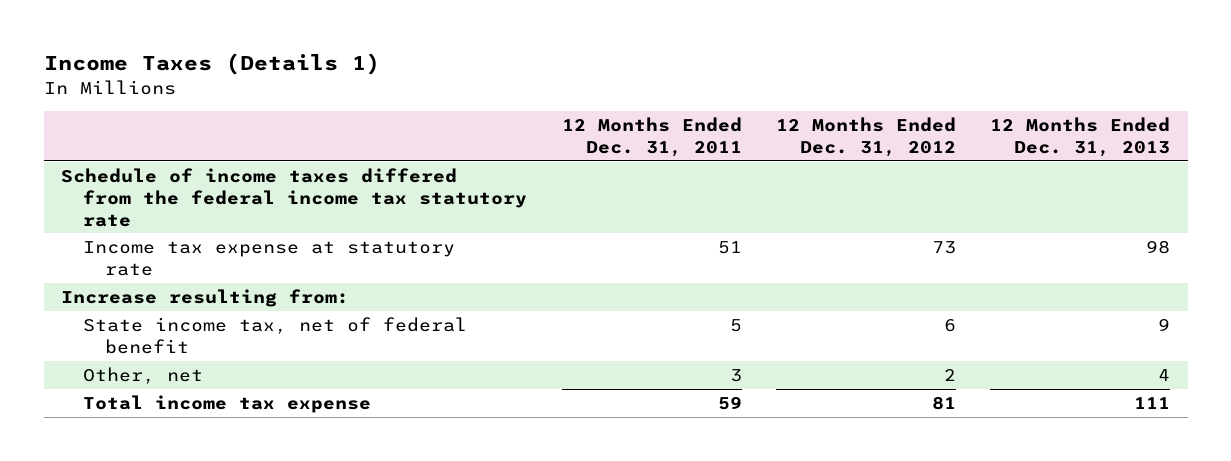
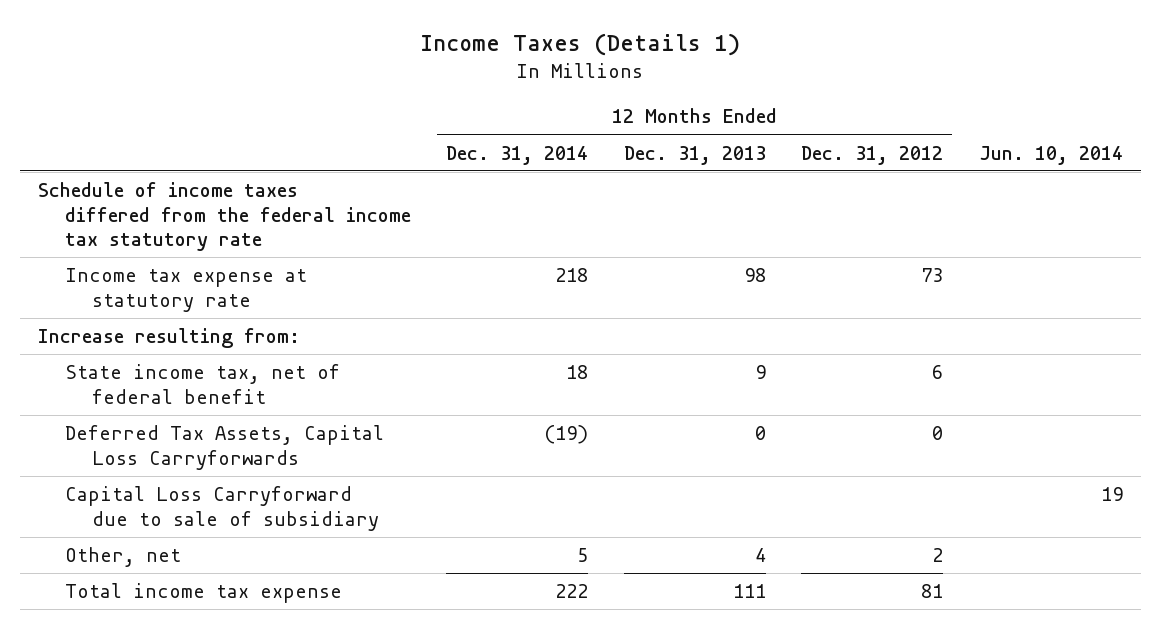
[561,116,742,157] 12 Months Ended Dec. 31, 2011 -> none
none -> [446,145,589,165] Dec. 31, 2014
none -> [979,145,1124,165] Jun. 10, 2014
none -> [64,425,384,470] Deferred Tax Assets, Capital Loss Carryforwards
none -> [64,486,379,531] Capital Loss Carryforward due to sale of subsidiary

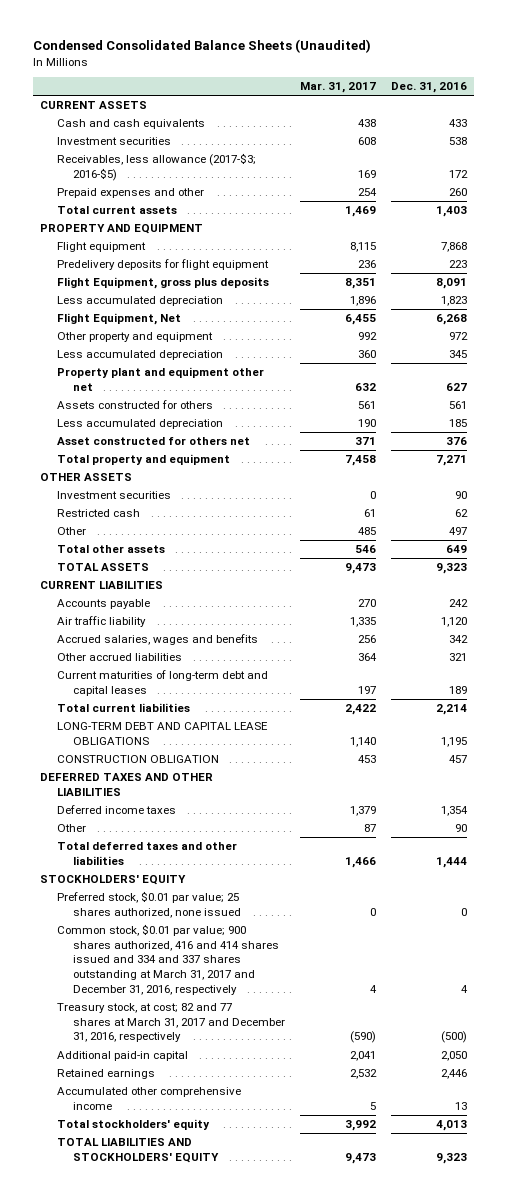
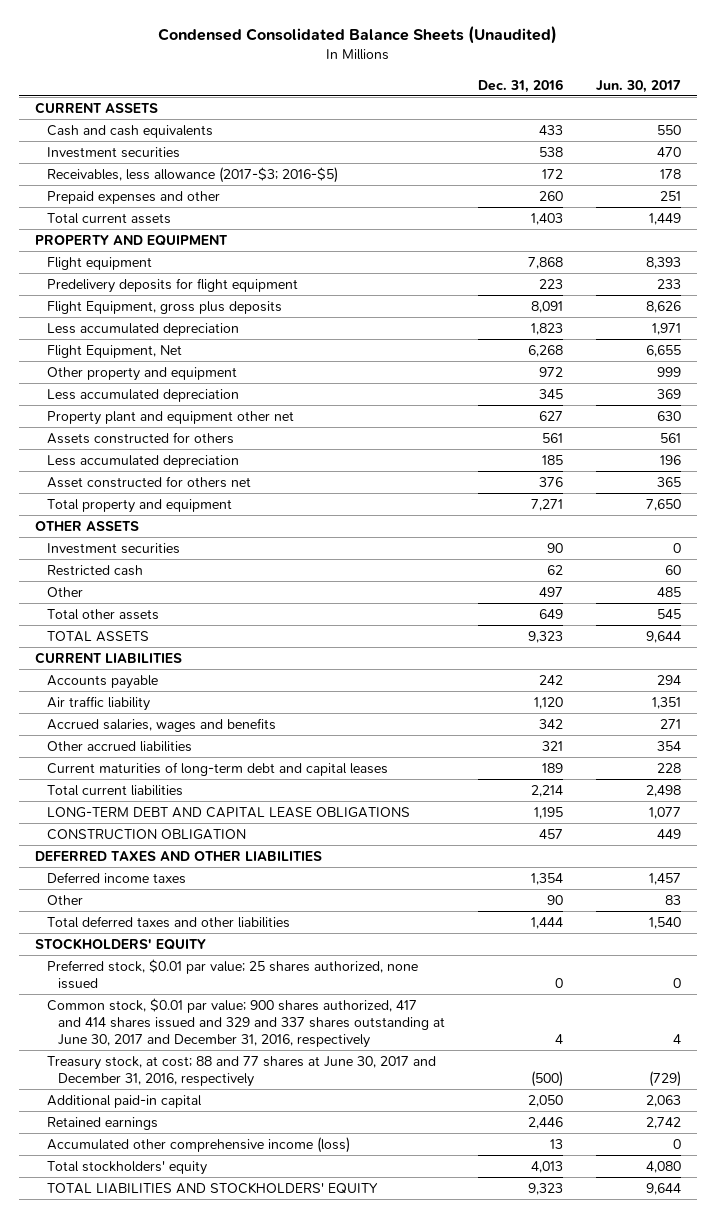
[299,82,376,94] Mar. 31, 2017 -> none
none -> [595,79,681,93] Jun. 30, 2017
[56,924,279,995] Common stock, $0.01 par value; 900 shares authorized, 416 and 414 shares issued and 334 and 337 shares outstanding at March 31, 2017 and December 31, 2016, respectively -> [46,997,446,1048] Common stock, $0.01 par value; 900 shares authorized, 417 and 414 shares issued and 329 and 337 shares outstanding at June 30, 2017 and December 31, 2016, respectively
[56,1003,285,1043] Treasury stock, at cost; 82 and 77 shares at March 31, 2017 and December 31, 2016, respectively -> [46,1055,436,1087] Treasury stock, at cost; 88 and 77 shares at June 30, 2017 and December 31, 2016, respectively
[56,1087,241,1110] Accumulated other comprehensive income -> [46,1136,350,1153] Accumulated other comprehensive income (loss)

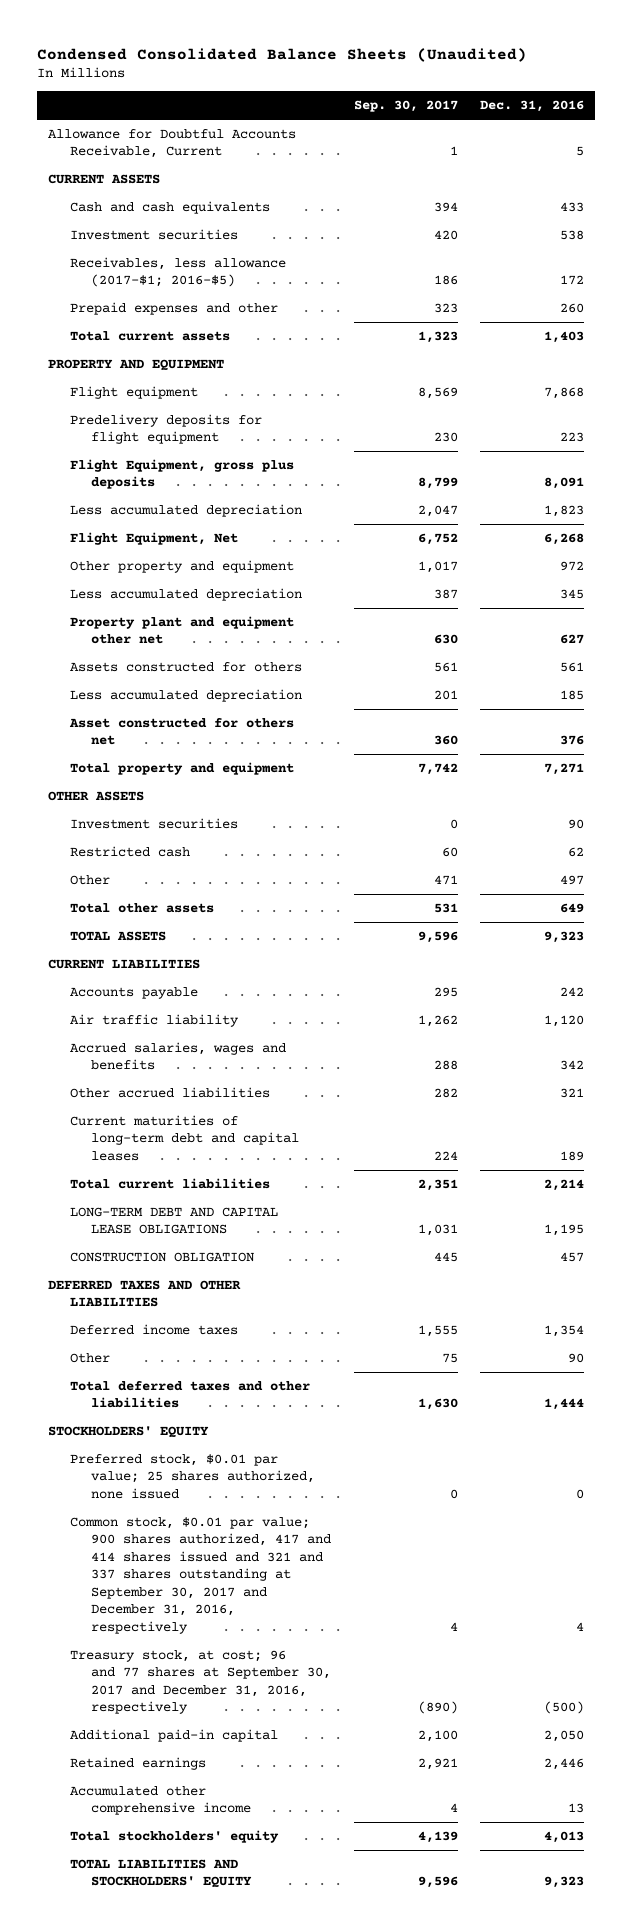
[595,79,681,93] Jun. 30, 2017 -> none
none -> [353,100,458,113] Sep. 30, 2017
none -> [48,128,297,159] Allowance for Doubtful Accounts Receivable, Current
[46,166,338,183] Receivables, less allowance (2017-$3; 2016-$5) -> [69,256,286,288] Receivables, less allowance (2017-$1; 2016-$5)
[46,997,446,1048] Common stock, $0.01 par value; 900 shares authorized, 417 and 414 shares issued and 329 and 337 shares outstanding at June 30, 2017 and December 31, 2016, respectively -> [69,1516,332,1634] Common stock, $0.01 par value; 900 shares authorized, 417 and 414 shares issued and 321 and 337 shares outstanding at September 30, 2017 and December 31, 2016, respectively
[46,1055,436,1087] Treasury stock, at cost; 88 and 77 shares at June 30, 2017 and December 31, 2016, respectively -> [69,1649,332,1715] Treasury stock, at cost; 96 and 77 shares at September 30, 2017 and December 31, 2016, respectively
[46,1136,350,1153] Accumulated other comprehensive income (loss) -> [69,1785,252,1816] Accumulated other comprehensive income

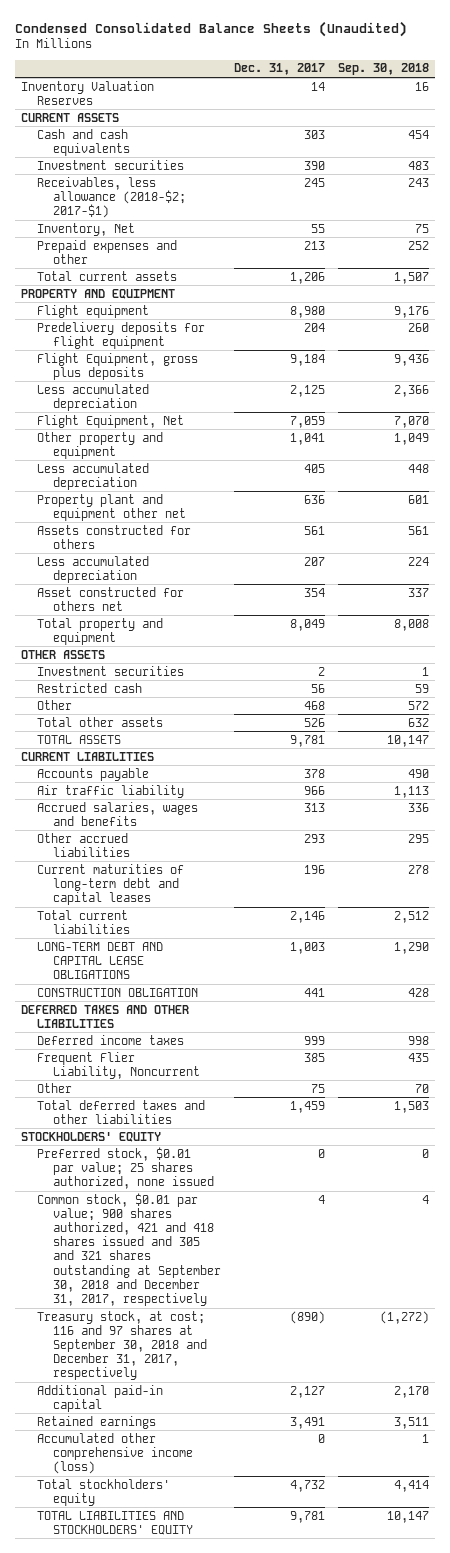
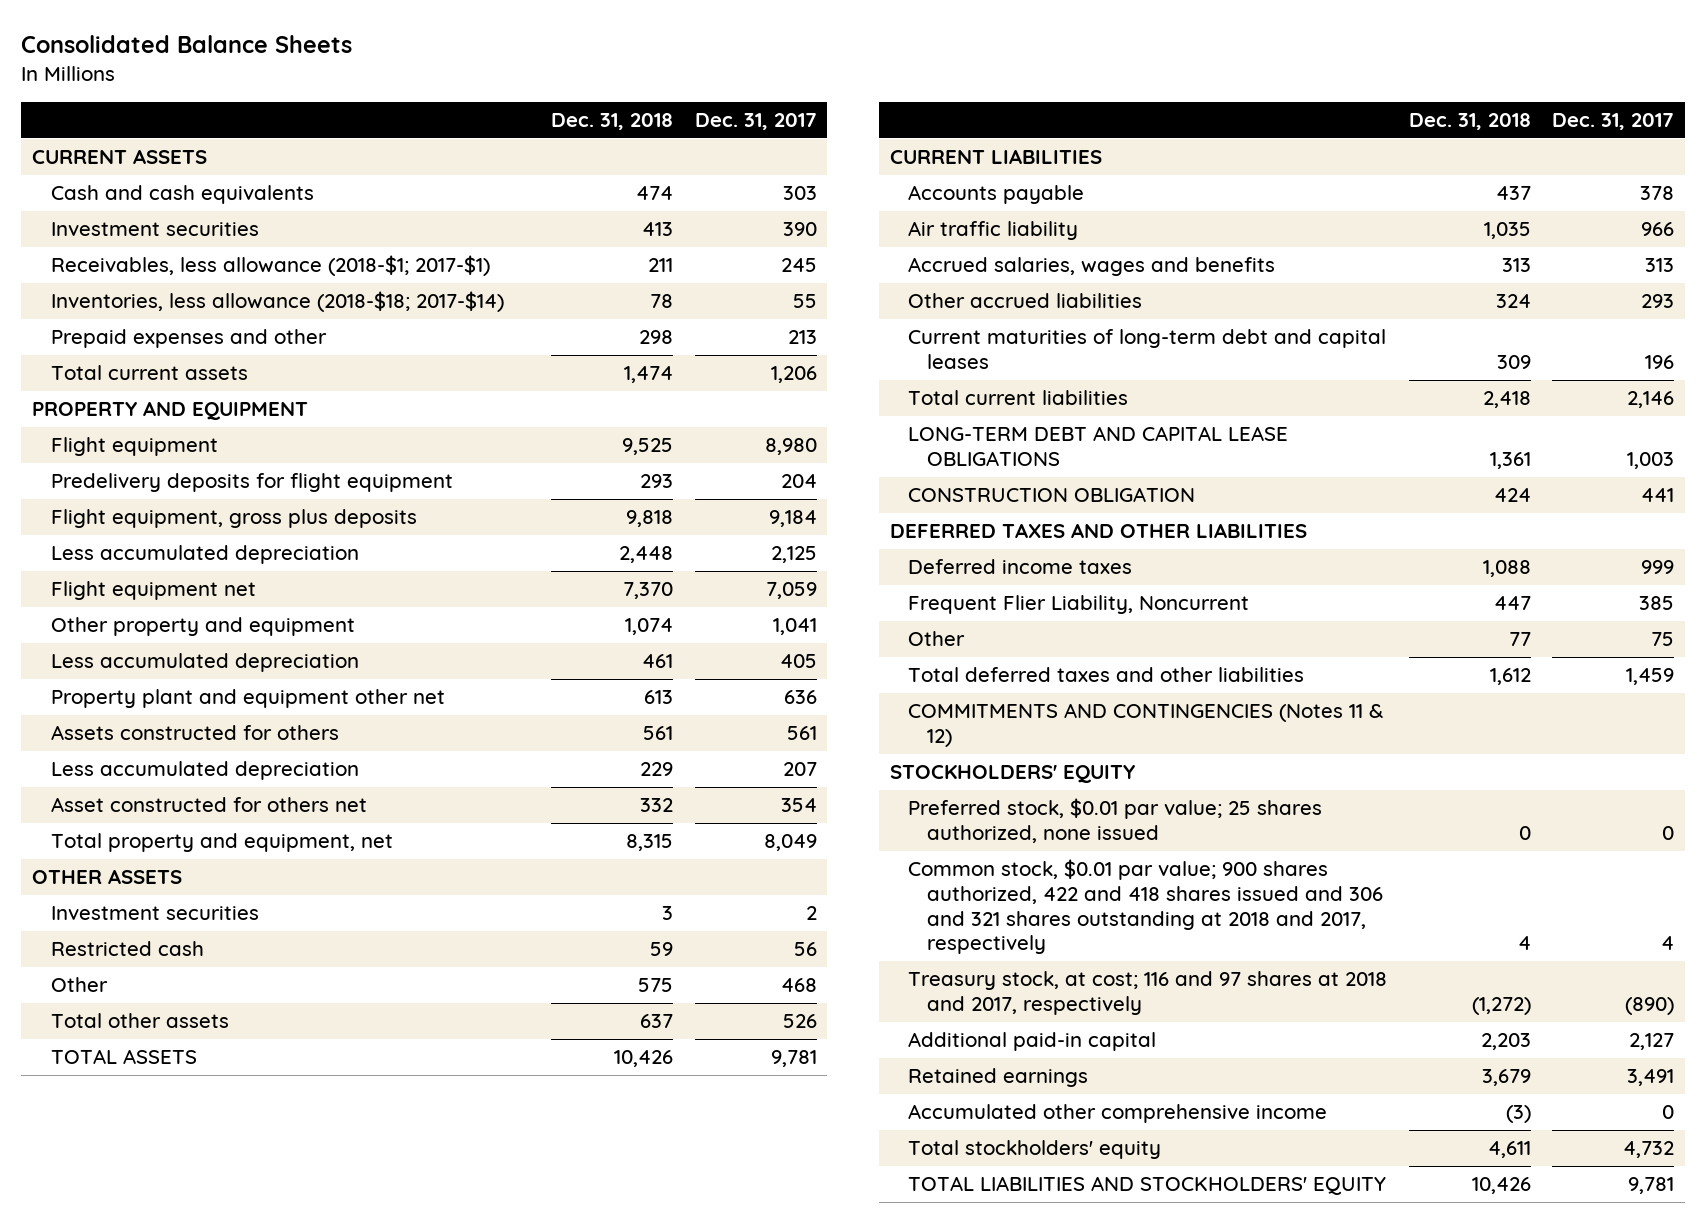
[14,20,407,37] Condensed Consolidated Balance Sheets (Unaudited) -> [21,35,353,54] Consolidated Balance Sheets
[337,63,429,76] Sep. 30, 2018 -> none
none -> [551,112,674,130] Dec. 31, 2018
[21,80,155,105] Inventory Valuation Reserves -> none
[37,176,186,219] Receivables, less allowance (2018-$2; 2017-$1) -> [50,255,490,277] Receivables, less allowance (2018-$1; 2017-$1)
[37,222,136,236] Inventory, Net -> [50,291,504,313] Inventories, less allowance (2018-$18; 2017-$14)
[37,352,199,380] Flight Equipment, gross plus deposits -> [50,509,417,529] Flight equipment, gross plus deposits
[37,414,185,428] Flight Equipment, Net -> [50,581,256,601] Flight equipment net
[37,617,164,645] Total property and equipment -> [50,833,393,853] Total property and equipment, net
none -> [908,703,1384,747] COMMITMENTS AND CONTINGENCIES (Notes 11 & 12)
[37,1192,221,1307] Common stock, $0.01 par value; 900 shares authorized, 421 and 418 shares issued and 305 and 321 shares outstanding at September 30, 2018 and December 31, 2017, respectively -> [908,859,1383,955] Common stock, $0.01 par value; 900 shares authorized, 422 and 418 shares issued and 306 and 321 shares outstanding at 2018 and 2017, respectively
[37,1310,207,1381] Treasury stock, at cost; 116 and 97 shares at September 30, 2018 and December 31, 2017, respectively -> [908,971,1388,1015] Treasury stock, at cost; 116 and 97 shares at 2018 and 2017, respectively
[37,1432,193,1475] Accumulated other comprehensive income (loss) -> [908,1104,1328,1124] Accumulated other comprehensive income

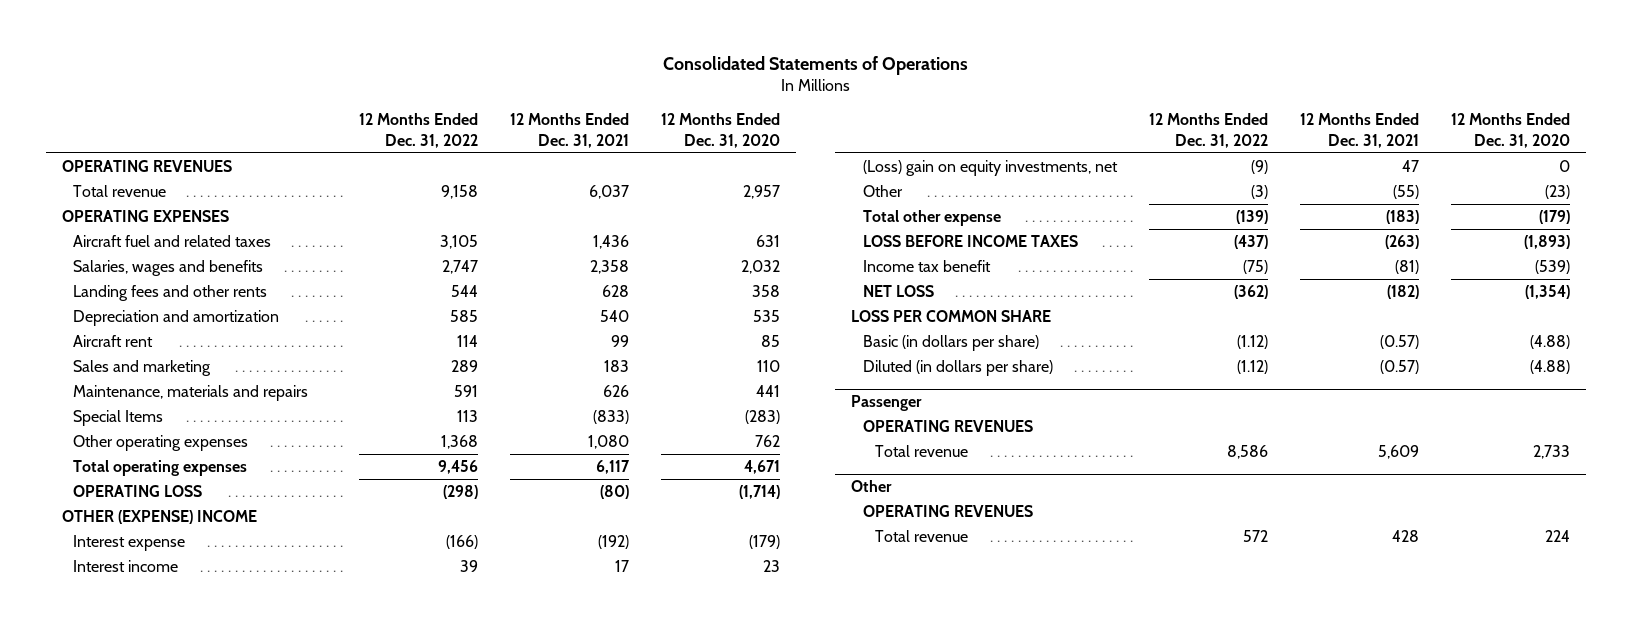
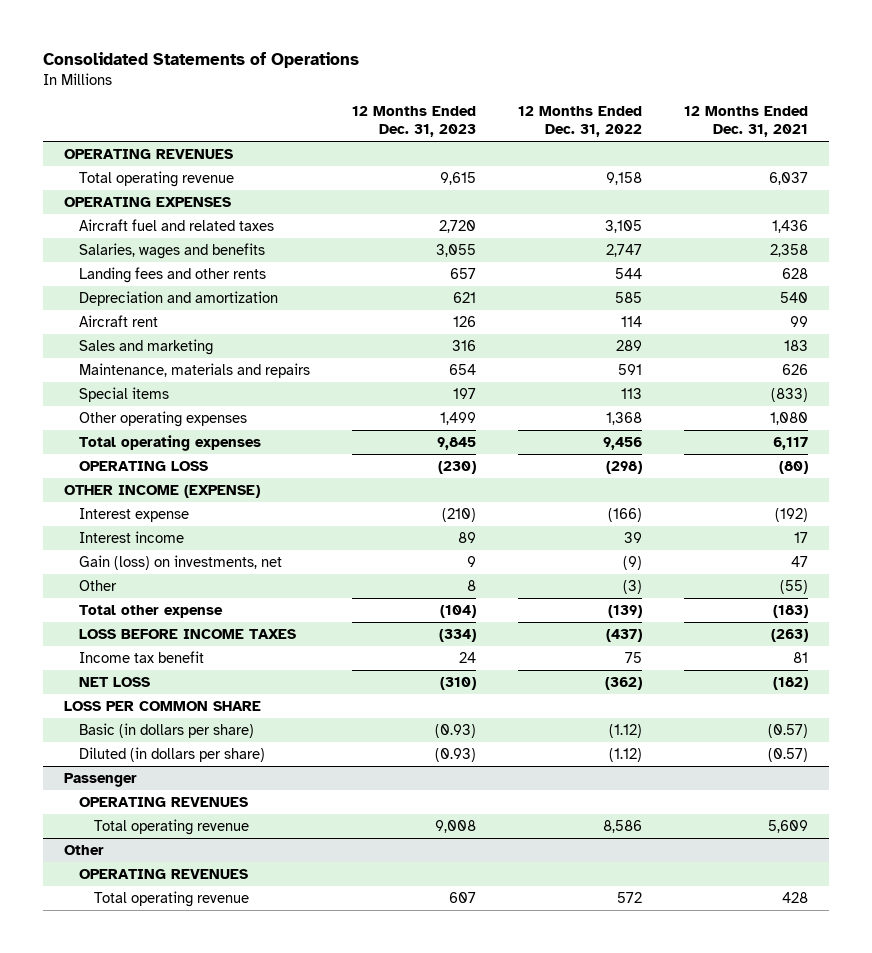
[661,113,781,148] 12 Months Ended Dec. 31, 2020 -> none
none -> [351,106,476,137] 12 Months Ended Dec. 31, 2023
[73,185,167,198] Total revenue -> [78,171,234,188] Total operating revenue
[73,410,164,427] Special Items -> [78,387,169,403] Special items
[61,510,257,525] OTHER (EXPENSE) INCOME -> [64,485,261,499] OTHER INCOME (EXPENSE)
[862,160,1118,177] (Loss) gain on equity investments, net -> [78,555,282,571] Gain (loss) on investments, net
[1242,260,1268,275] (75) -> [624,652,642,664] 75
[1394,260,1419,275] (81) -> [792,652,808,664] 81
[874,445,968,458] Total revenue -> [93,819,249,836] Total operating revenue
[874,530,968,543] Total revenue -> [93,891,249,908] Total operating revenue

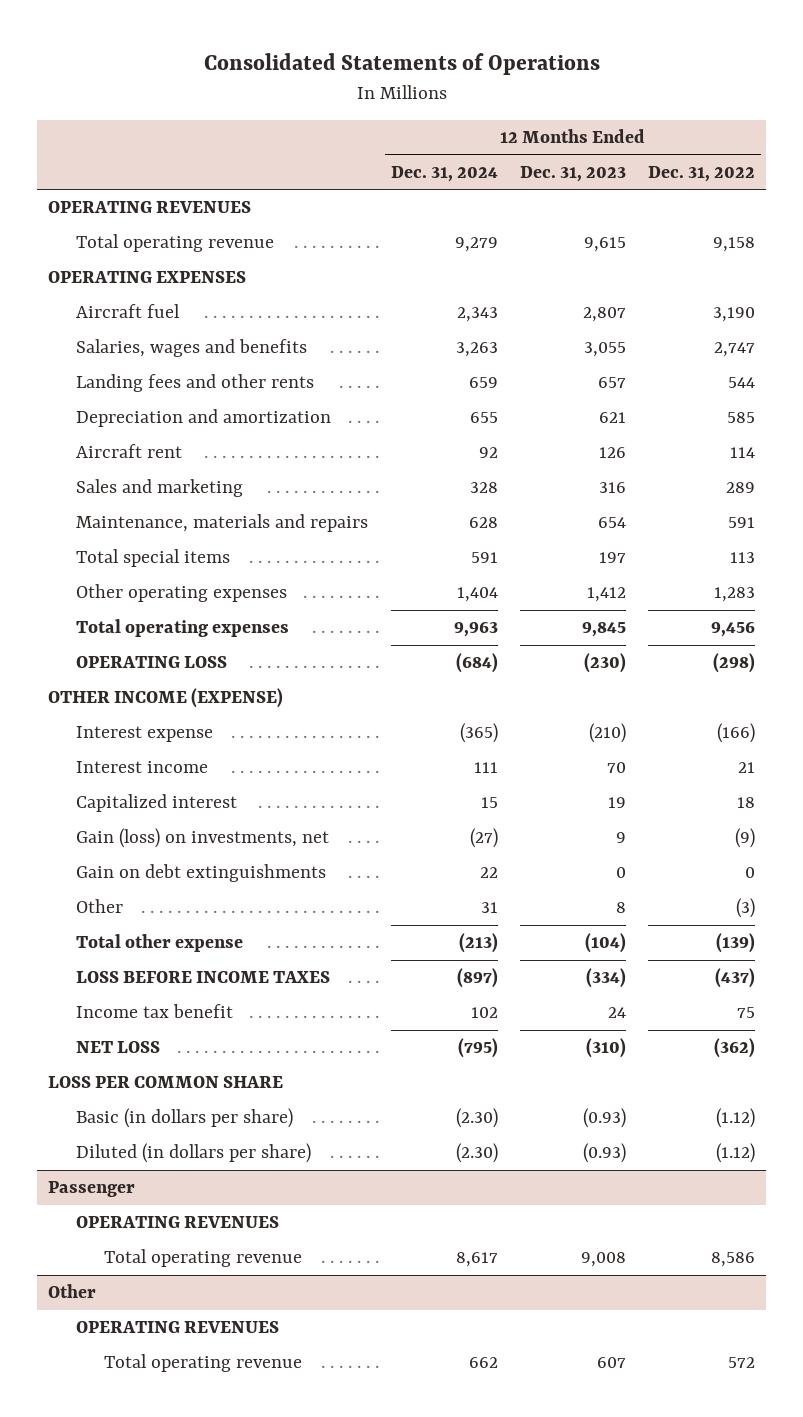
[683,106,808,137] 12 Months Ended Dec. 31, 2021 -> none
none -> [390,165,498,182] Dec. 31, 2024
[78,219,274,232] Aircraft fuel and related taxes -> [76,304,181,319] Aircraft fuel
[438,220,476,234] 2,720 -> [582,307,626,323] 2,807
[604,220,642,234] 3,105 -> [713,307,756,323] 3,190
[78,387,169,403] Special items -> [76,549,231,568] Total special items
[439,412,476,426] 1,499 -> [586,587,626,603] 1,412
[605,412,642,426] 1,368 -> [714,587,756,603] 1,283
[457,532,476,544] 89 -> [606,762,626,774] 70
[623,532,642,544] 39 -> [738,762,756,774] 21
none -> [76,794,238,813] Capitalized interest
none -> [76,864,327,883] Gain on debt extinguishments

